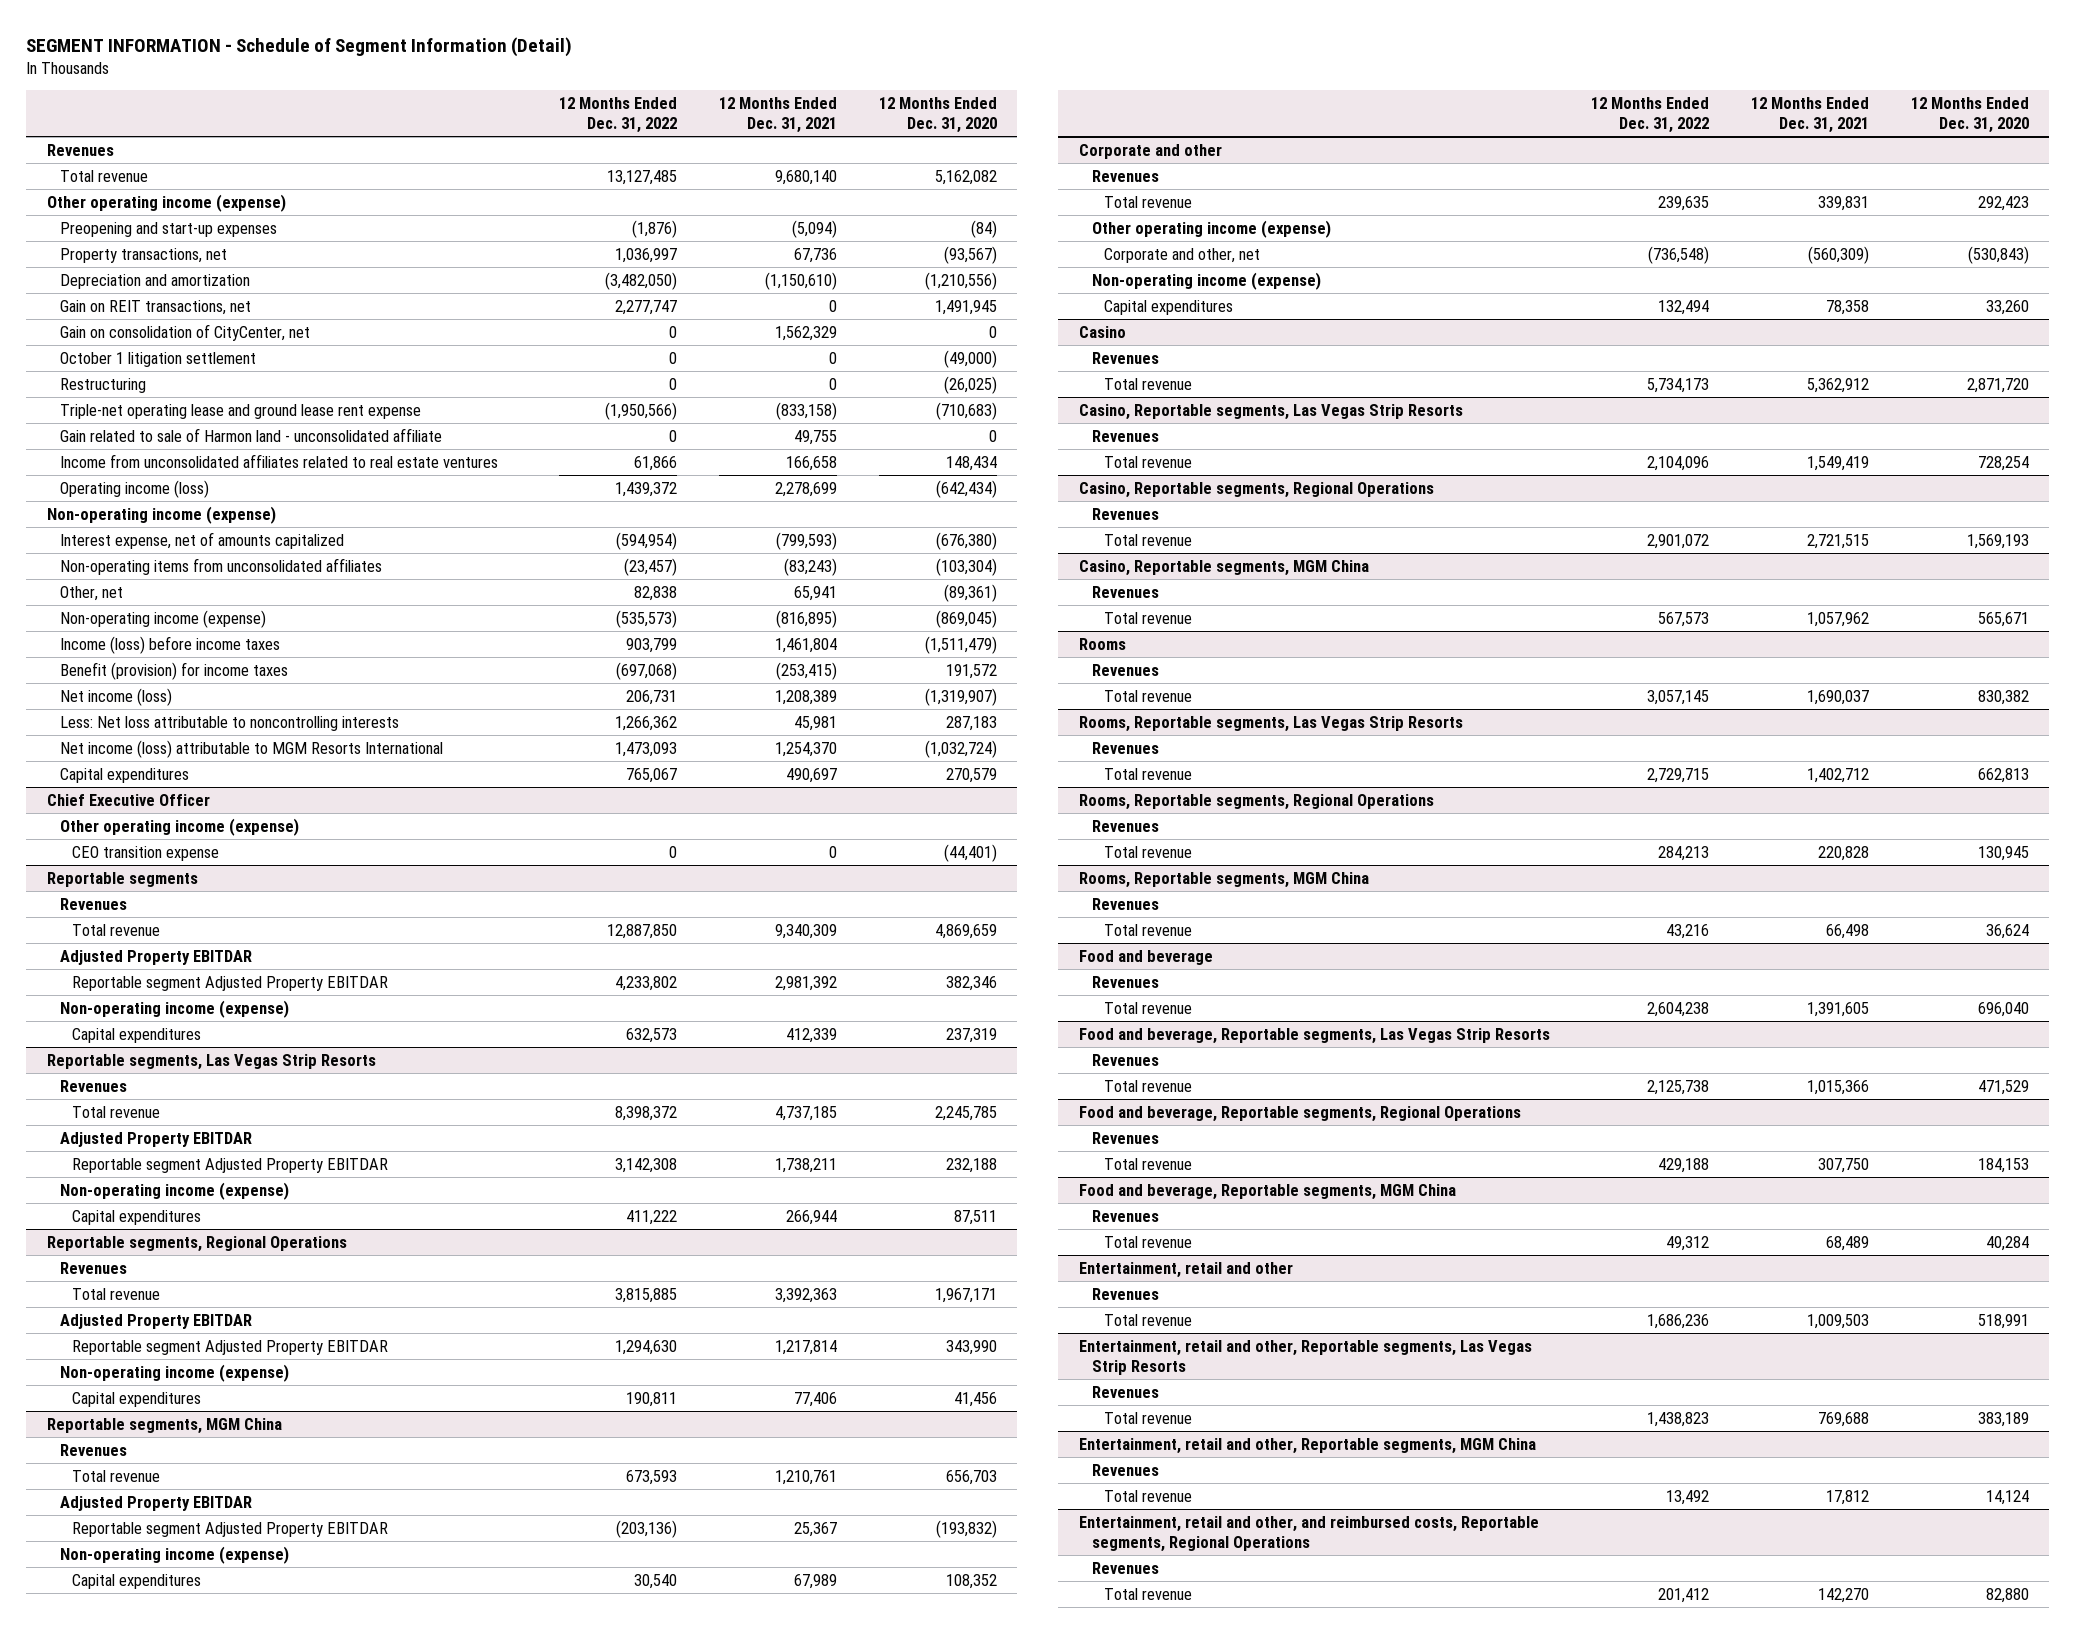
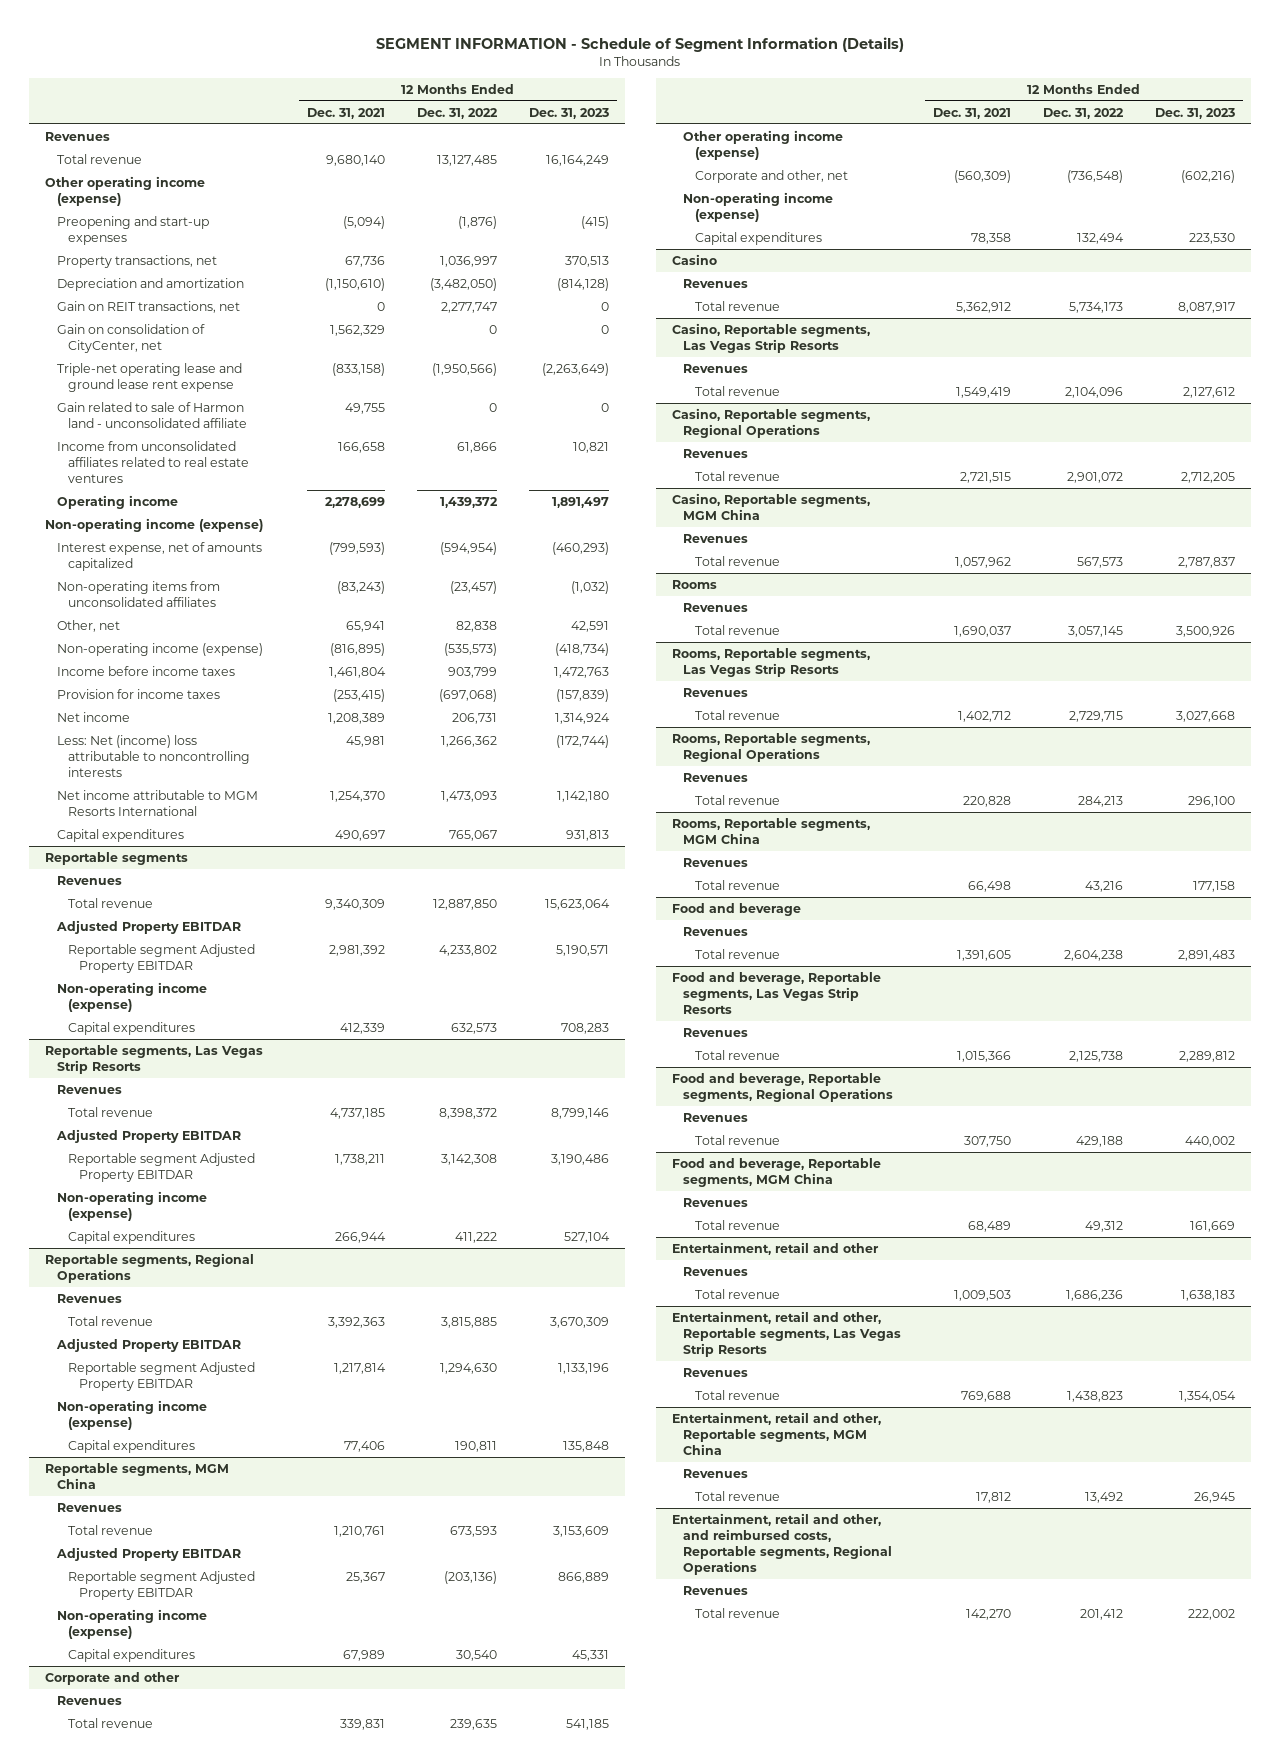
[26,36,573,57] SEGMENT INFORMATION - Schedule of Segment Information (Detail) -> [376,36,905,52] SEGMENT INFORMATION - Schedule of Segment Information (Details)
[878,96,997,134] 12 Months Ended Dec. 31, 2020 -> none
none -> [528,107,609,119] Dec. 31, 2023
[59,351,256,367] October 1 litigation settlement -> none
[59,377,146,393] Restructuring -> none
[59,479,209,498] Operating income (loss) -> [56,494,178,509] Operating income
[59,635,280,654] Income (loss) before income taxes -> [56,665,235,676] Income before income taxes
[59,661,288,680] Benefit (provision) for income taxes -> [56,688,220,699] Provision for income taxes
[59,687,172,706] Net income (loss) -> [56,711,130,722] Net income
[59,715,399,731] Less: Net loss attributable to noncontrolling interests -> [56,734,250,777] Less: Net (income) loss attributable to noncontrolling interests
[59,739,443,758] Net income (loss) attributable to MGM Resorts International -> [56,789,258,816] Net income attributable to MGM Resorts International
[46,793,210,806] Chief Executive Officer -> none
[59,817,299,836] Other operating income (expense) -> none
[72,845,220,861] CEO transition expense -> none

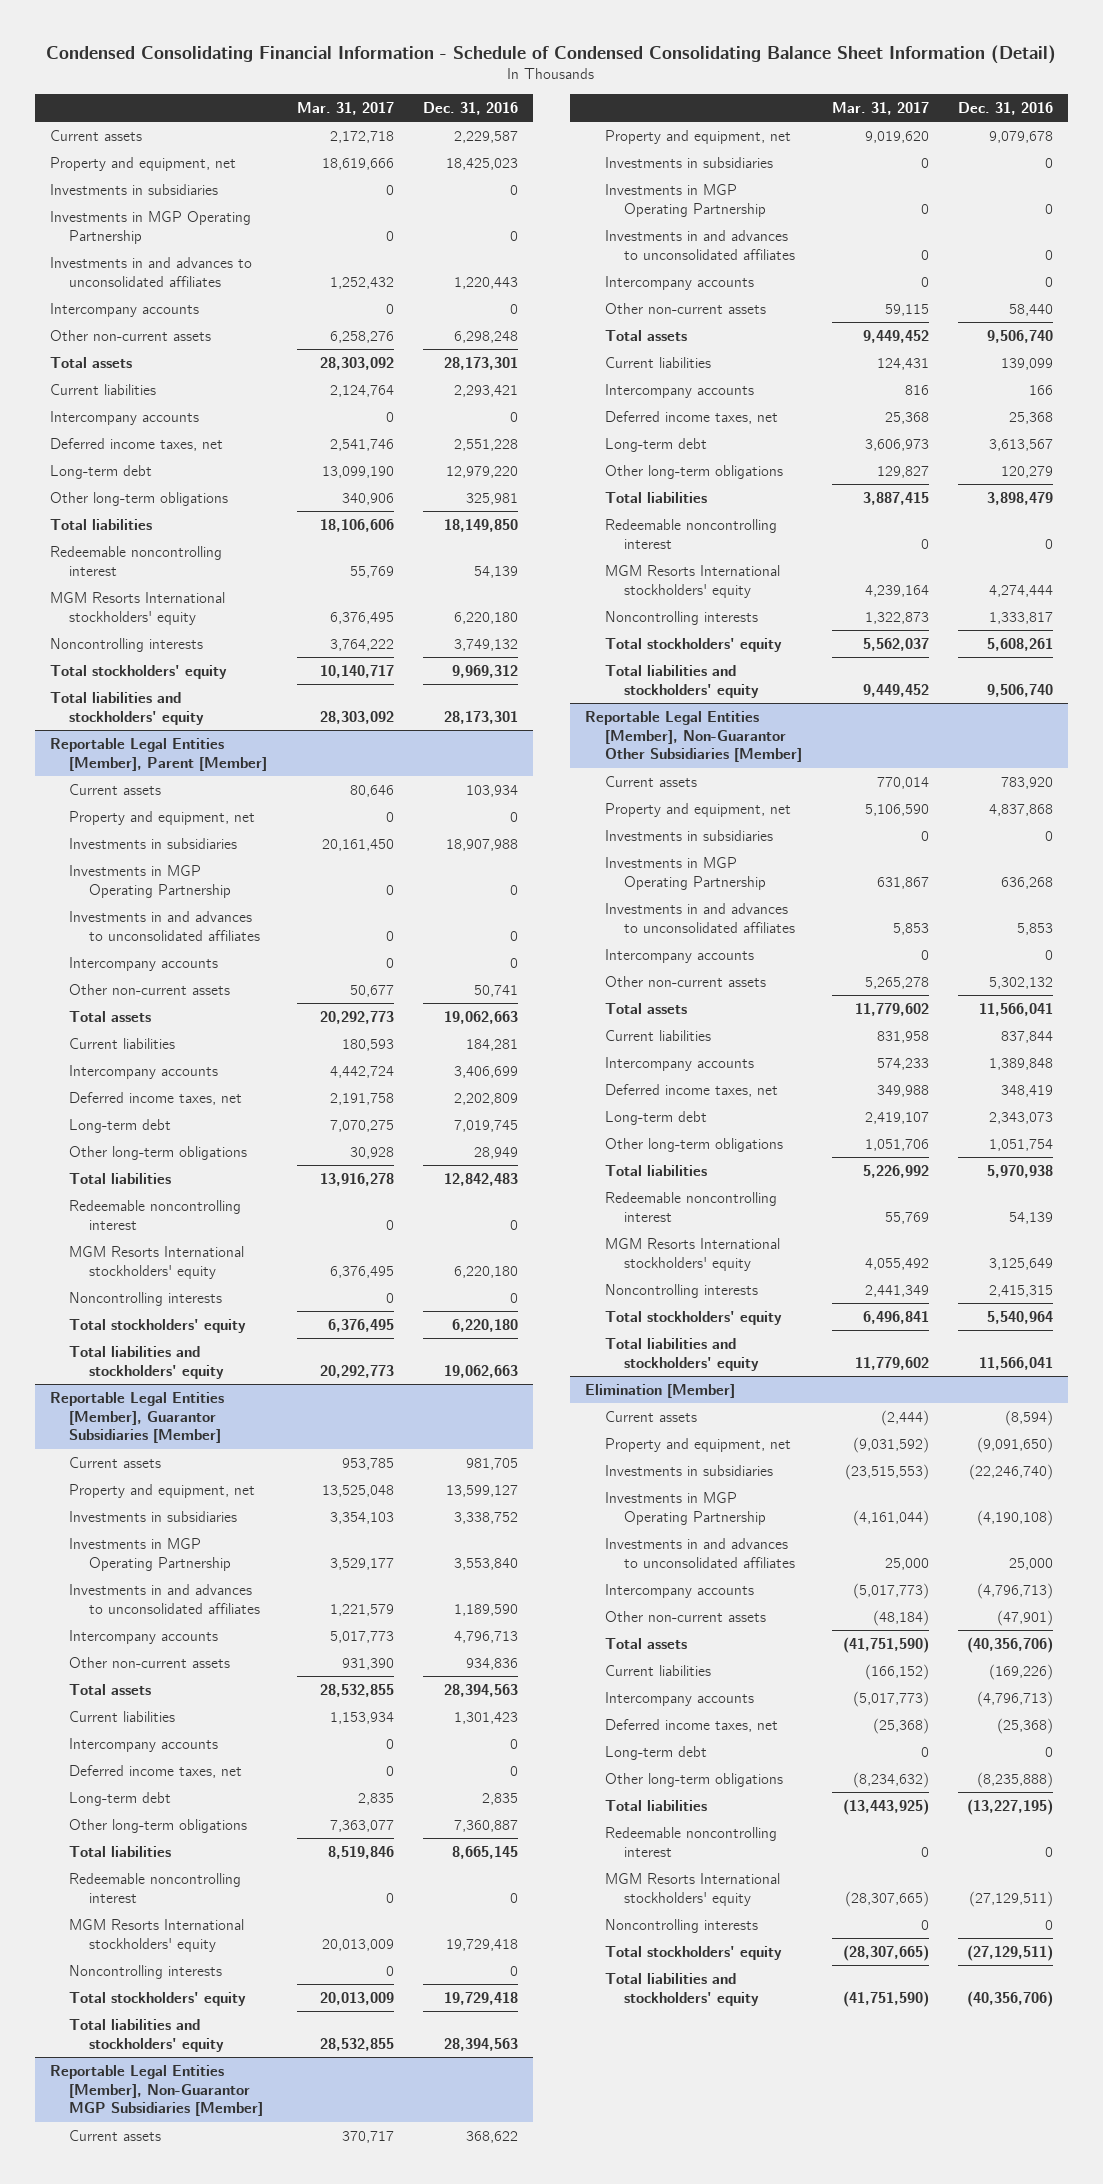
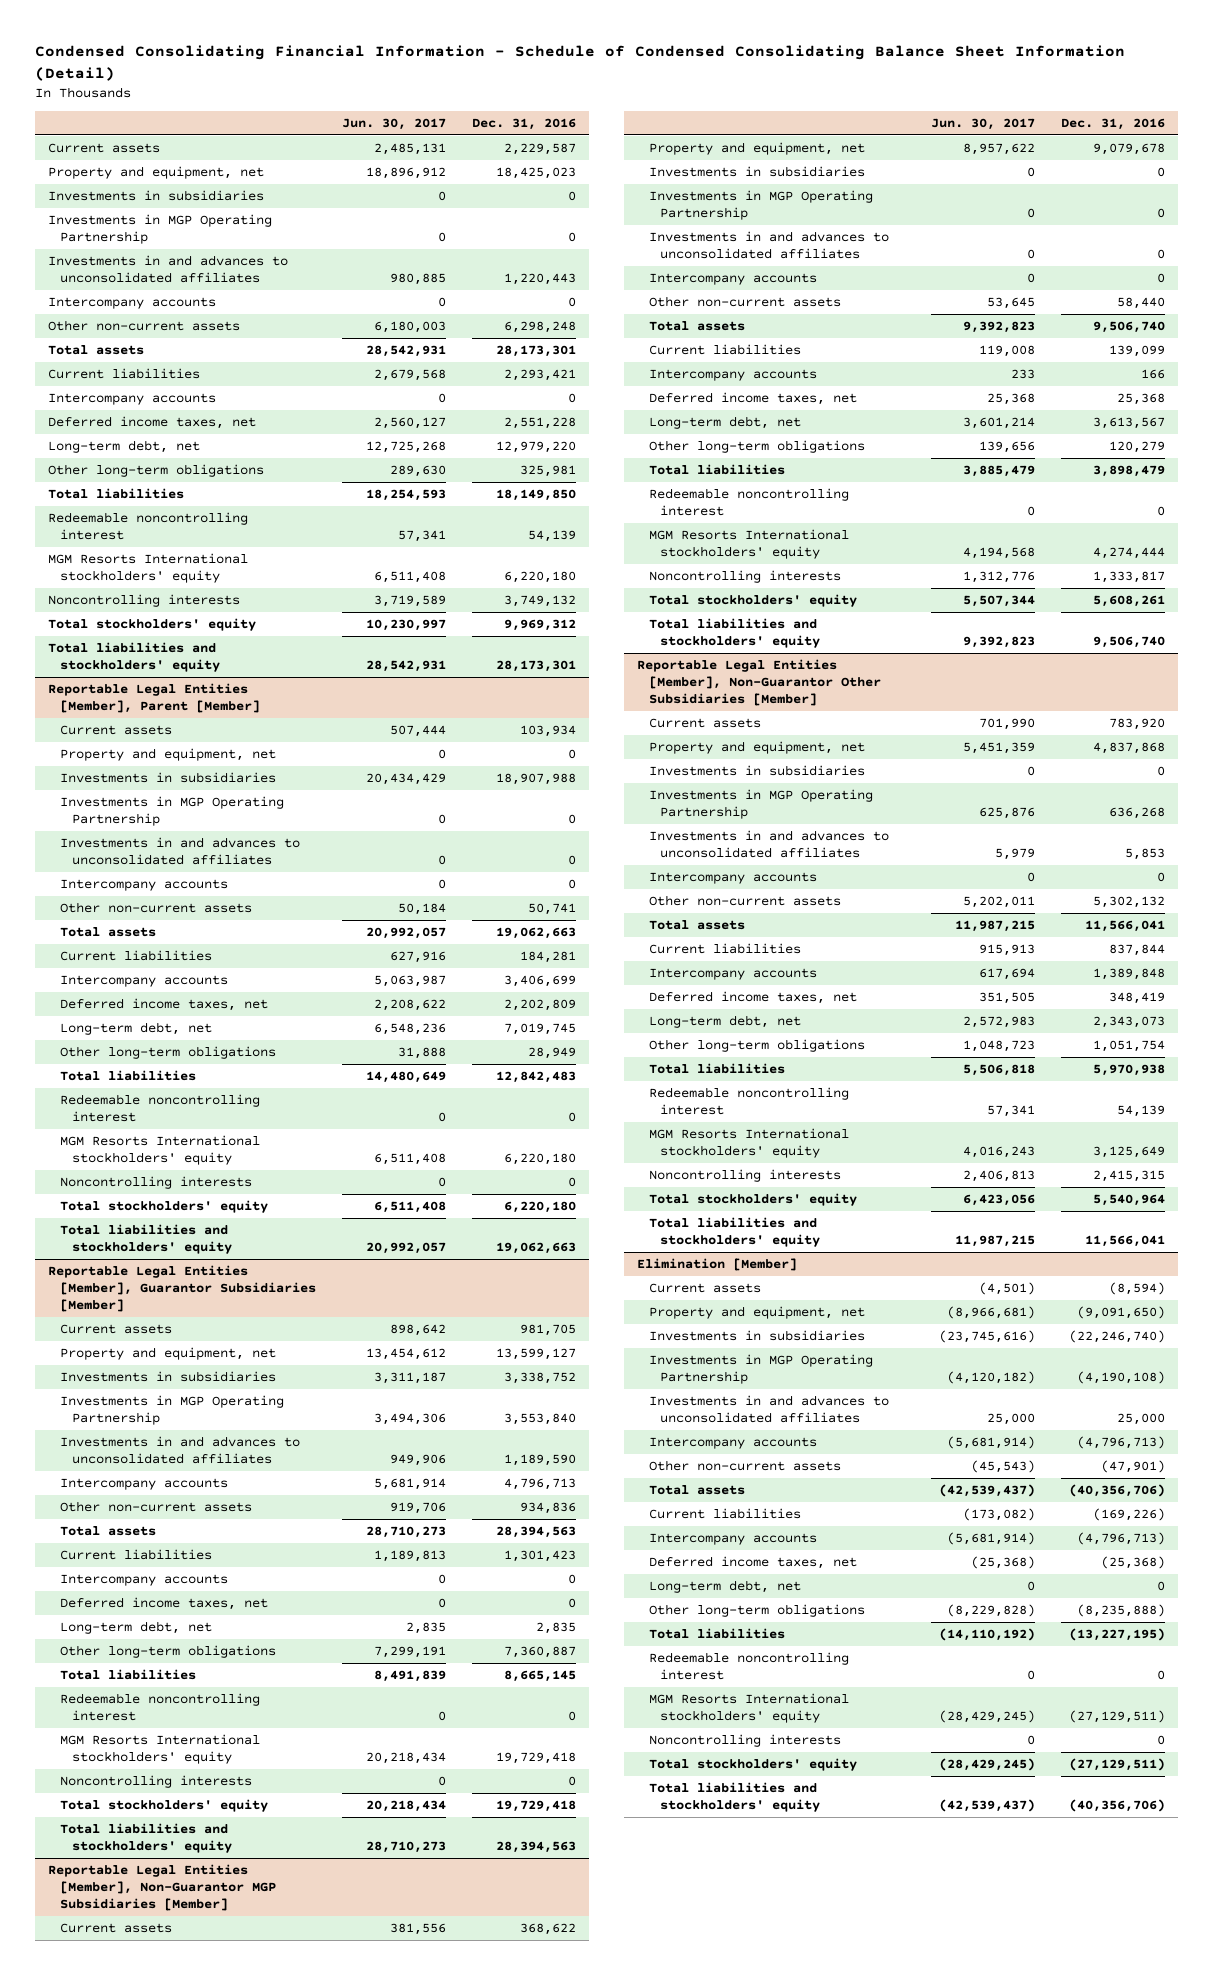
[296,101,394,115] Mar. 31, 2017 -> none
none -> [341,117,446,130] Jun. 30, 2017
[49,464,152,479] Long-term debt -> [47,440,200,454] Long-term debt, net
[69,1118,172,1133] Long-term debt -> [59,1022,212,1036] Long-term debt, net
[69,1791,172,1806] Long-term debt -> [59,1621,212,1635] Long-term debt, net
[604,437,707,452] Long-term debt -> [648,416,801,430] Long-term debt, net
[604,1110,707,1125] Long-term debt -> [648,1015,801,1029] Long-term debt, net
[604,1745,707,1760] Long-term debt -> [648,1580,801,1594] Long-term debt, net

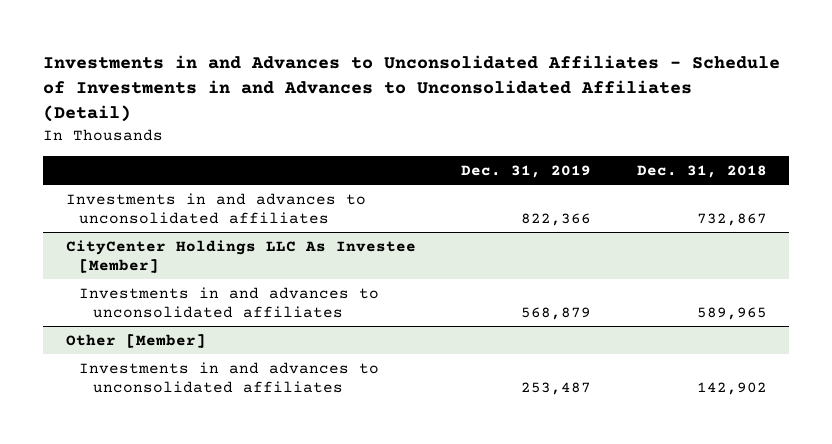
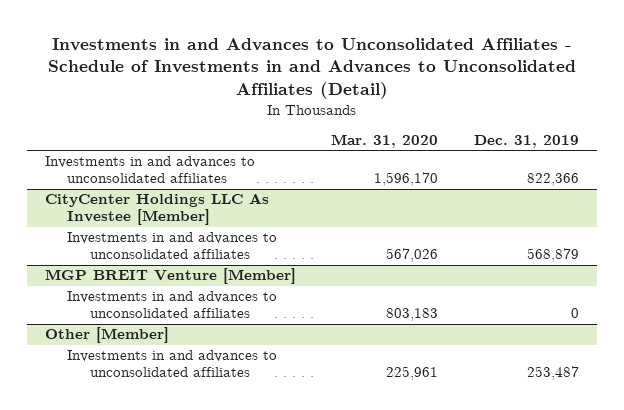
[636,164,767,178] Dec. 31, 2018 -> none
none -> [331,134,439,149] Mar. 31, 2020
none -> [44,268,296,285] MGP BREIT Venture [Member]
none -> [67,291,278,319] Investments in and advances to unconsolidated affiliates

